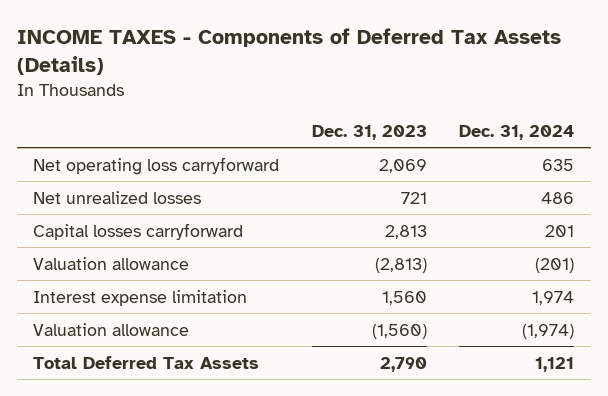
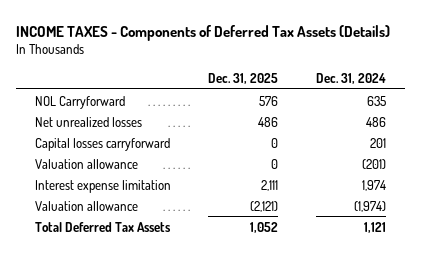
[311,124,427,140] Dec. 31, 2023 -> none
none -> [208,73,279,85] Dec. 31, 2025
[33,156,280,175] Net operating loss carryforward -> [34,95,125,109] NOL Carryforward

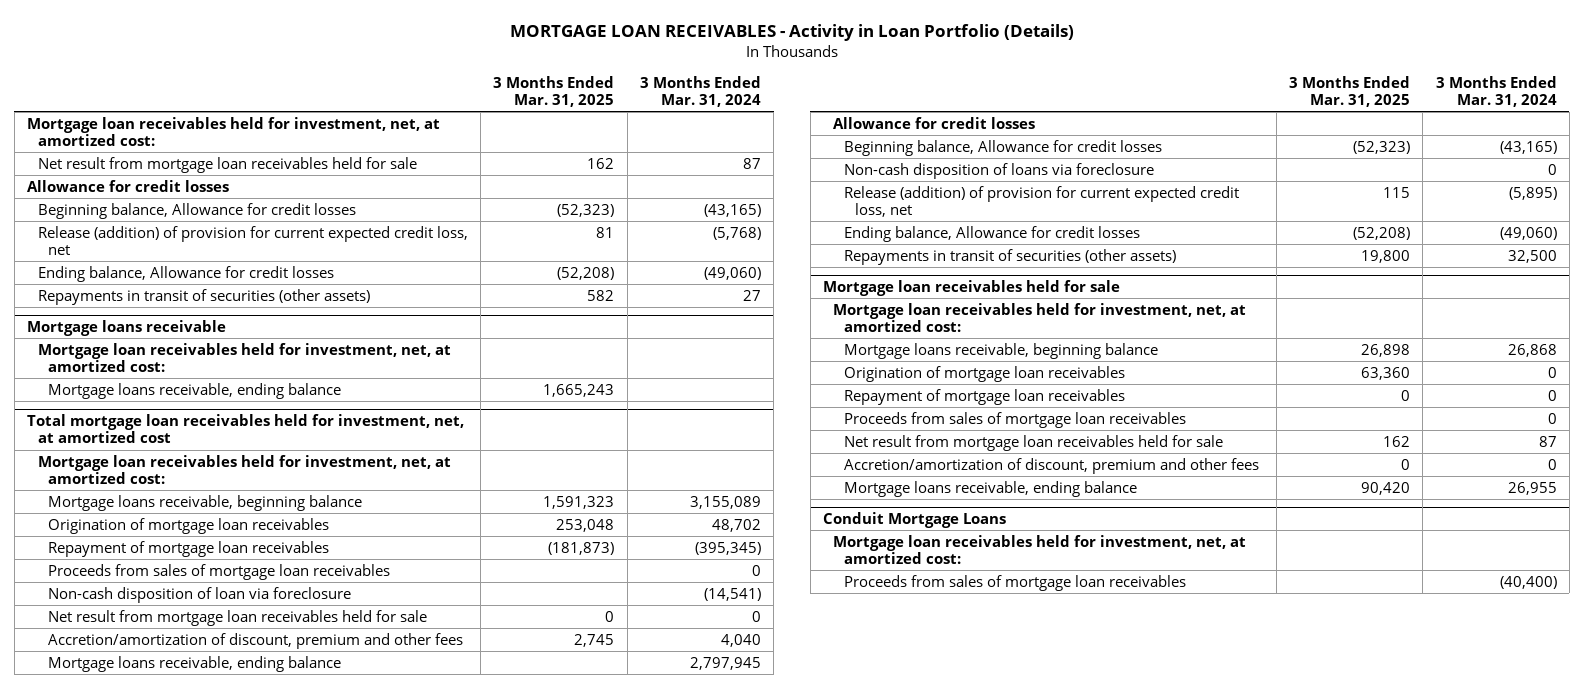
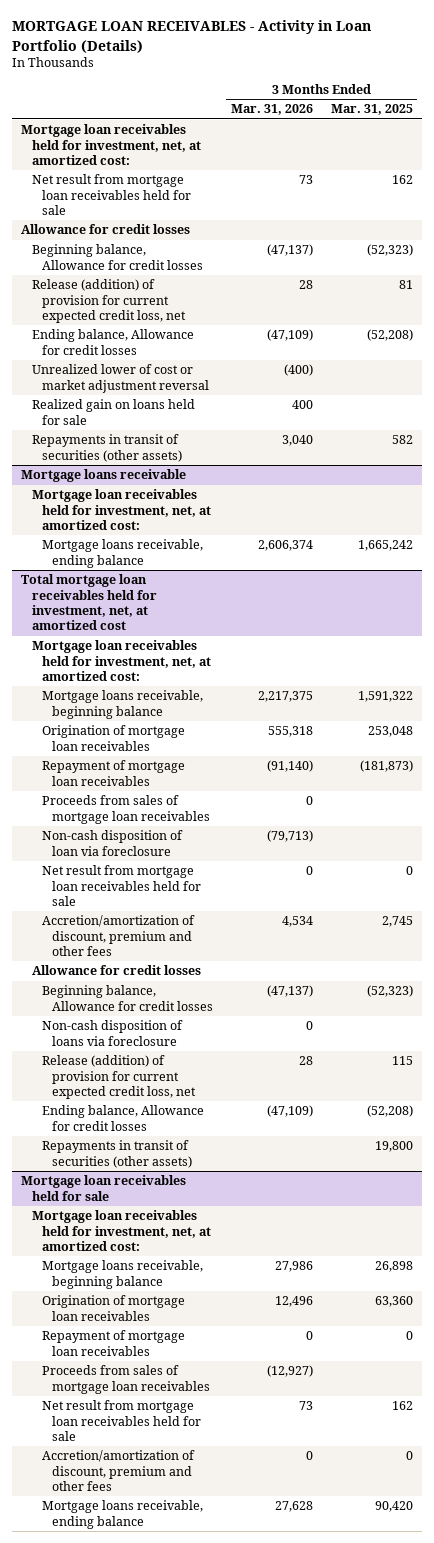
[640,75,762,107] 3 Months Ended Mar. 31, 2024 -> none
none -> [230,104,313,116] Mar. 31, 2026
none -> [31,364,209,393] Unrealized lower of cost or market adjustment reversal
none -> [31,399,195,425] Realized gain on loans held for sale
[543,383,615,397] 1,665,243 -> [357,540,413,552] 1,665,242
[543,495,615,509] 1,591,323 -> [357,691,413,703] 1,591,322
[48,655,342,672] Mortgage loans receivable, ending balance -> none
[822,512,1006,529] Conduit Mortgage Loans -> none
[833,534,1247,564] Mortgage loan receivables held for investment, net, at amortized cost: -> none
[844,574,1187,591] Proceeds from sales of mortgage loan receivables -> none

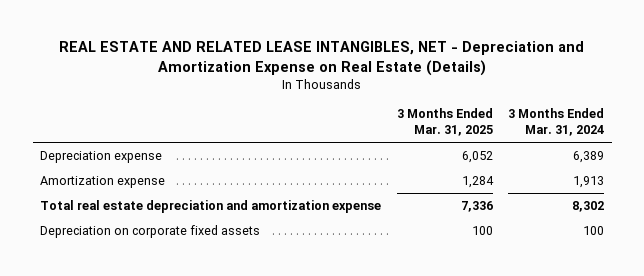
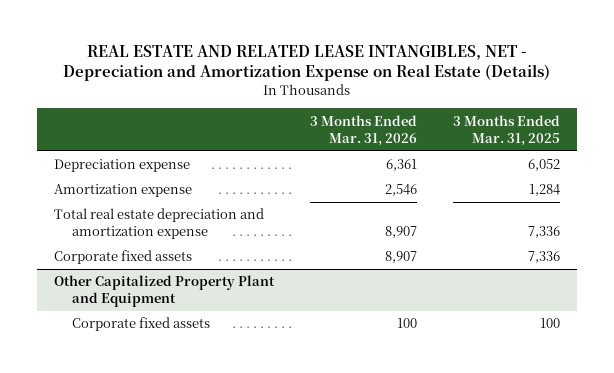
[508,108,605,137] 3 Months Ended Mar. 31, 2024 -> none
none -> [310,114,418,146] 3 Months Ended Mar. 31, 2026
none -> [54,250,193,265] Corporate fixed assets
none -> [54,275,276,308] Other Capitalized Property Plant and Equipment
[40,224,261,238] Depreciation on corporate fixed assets -> [72,317,211,332] Corporate fixed assets

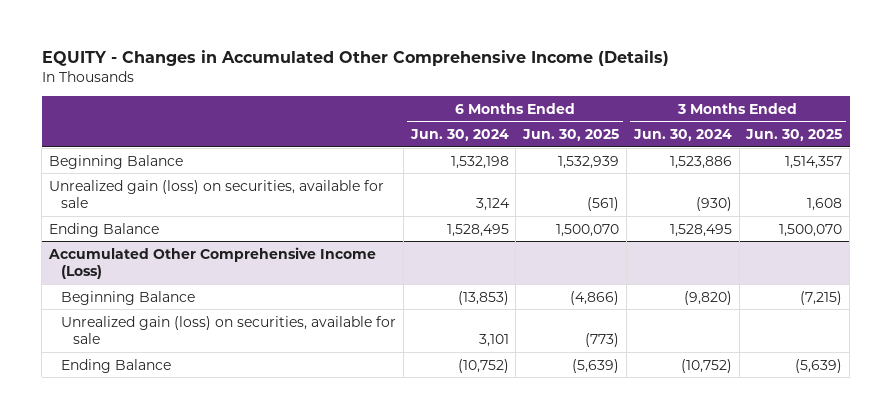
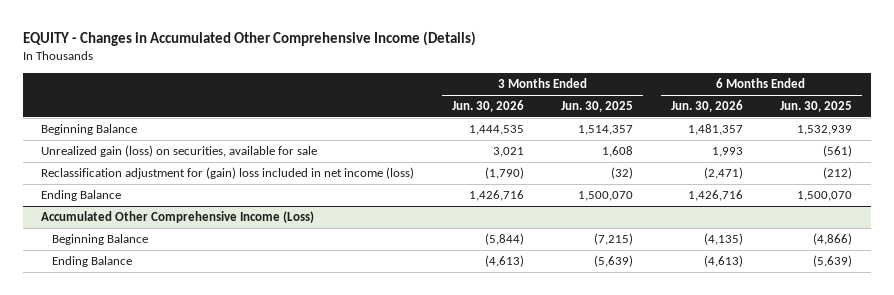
[409,128,509,141] Jun. 30, 2024 -> none
[632,128,732,141] Jun. 30, 2024 -> none
none -> [451,100,524,113] Jun. 30, 2026
none -> [670,100,743,113] Jun. 30, 2026
none -> [41,167,415,180] Reclassification adjustment for (gain) loss included in net income (loss)
[60,315,396,345] Unrealized gain (loss) on securities, available for sale -> none

